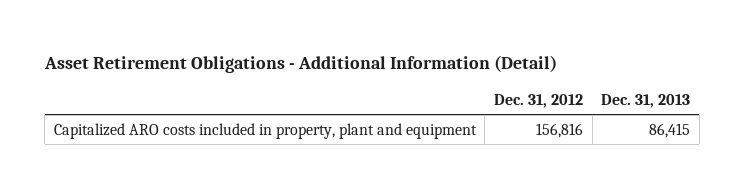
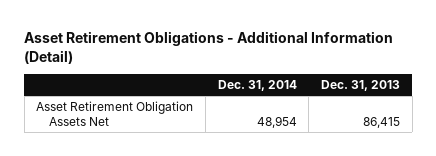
[493,94,583,109] Dec. 31, 2012 -> none
none -> [217,80,297,92] Dec. 31, 2014
[53,122,477,139] Capitalized ARO costs included in property, plant and equipment -> [36,100,194,126] Asset Retirement Obligation Assets Net

